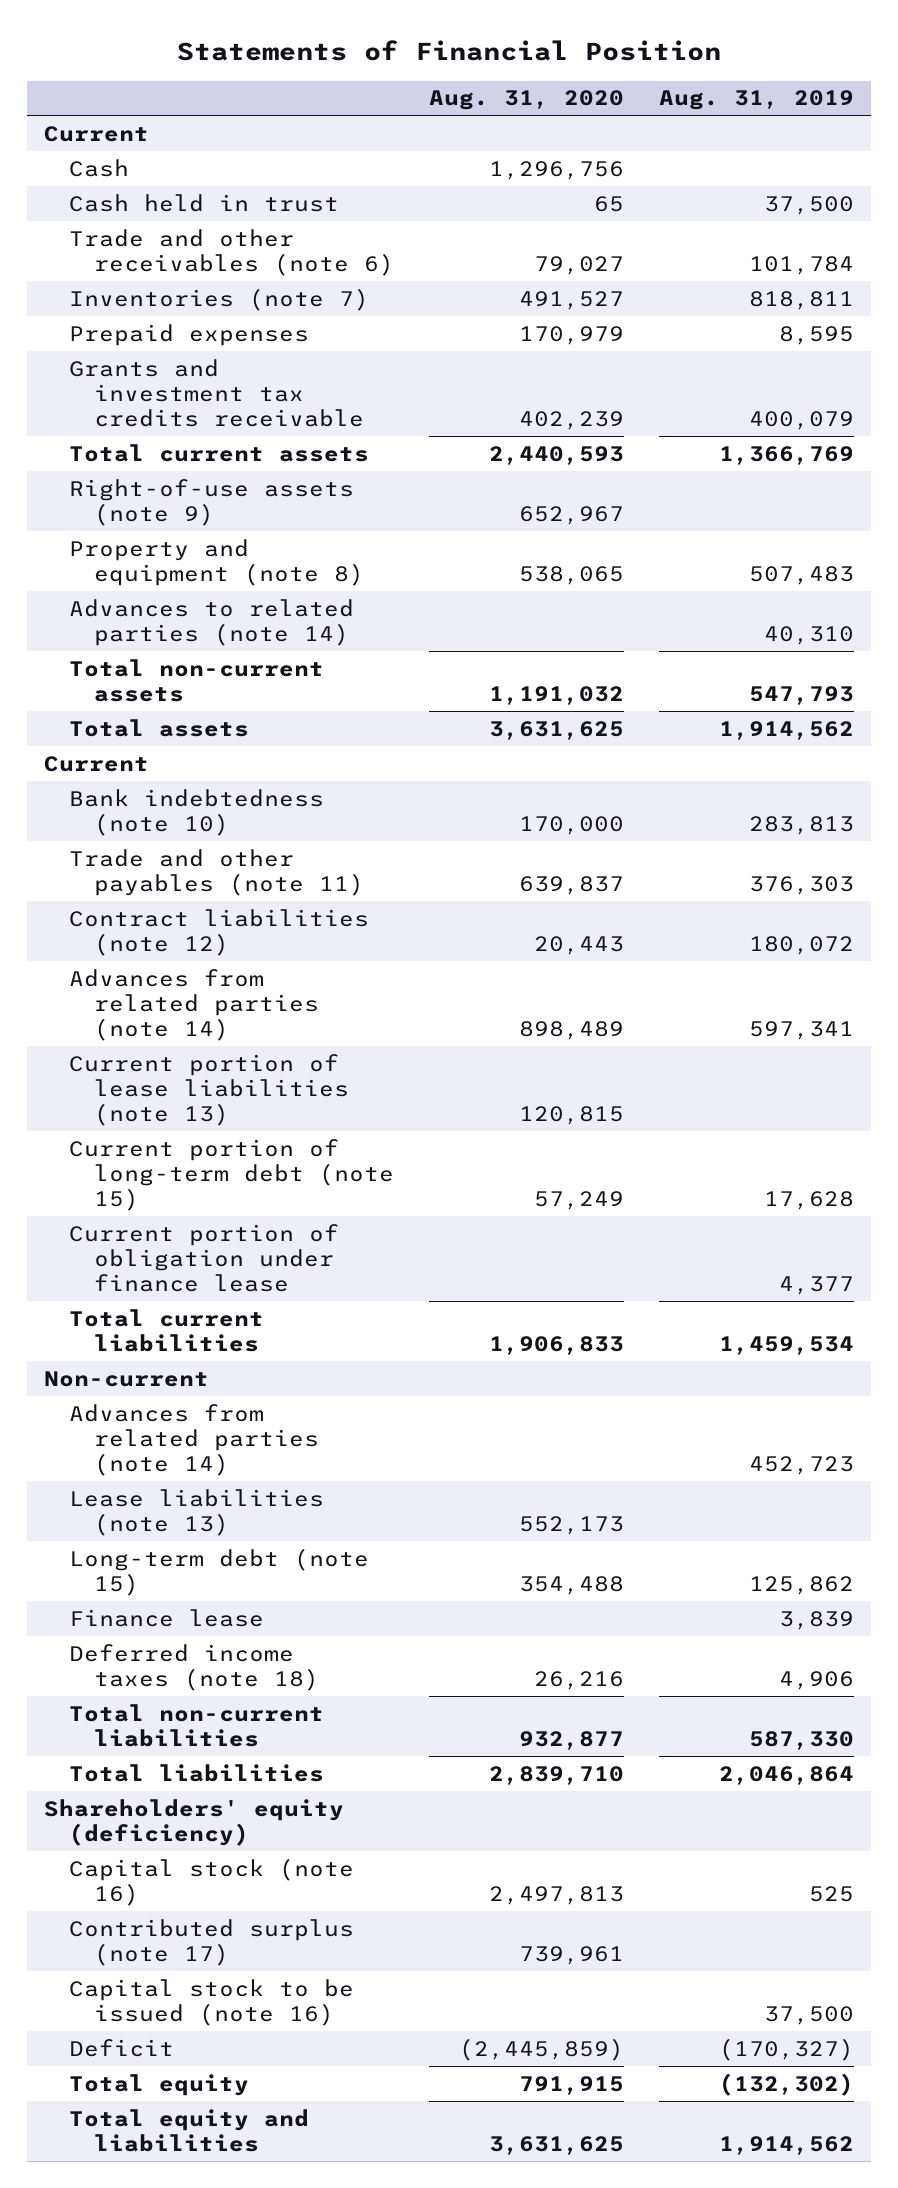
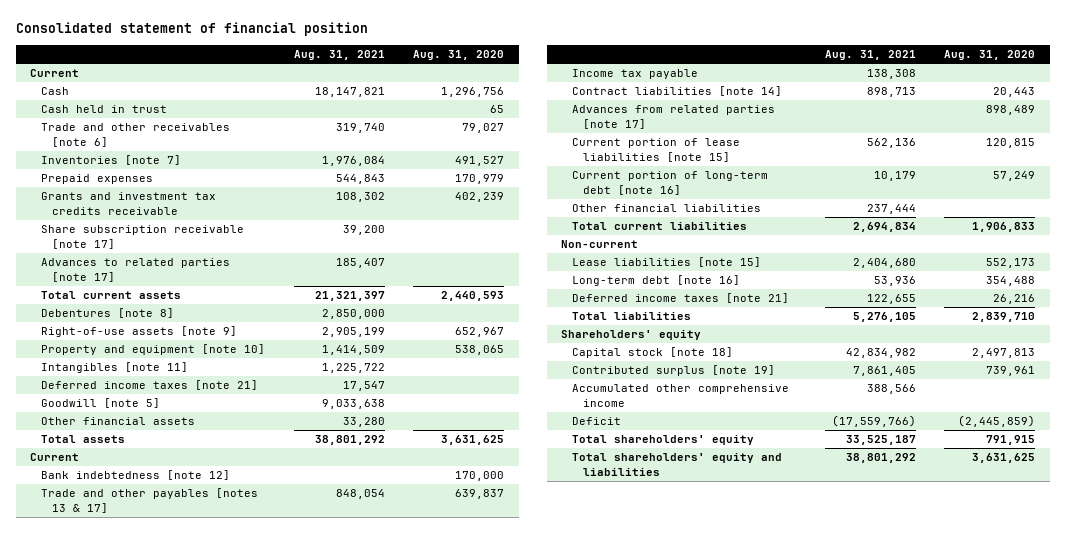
[177,39,722,61] Statements of Financial Position -> [16,22,369,37] Consolidated statement of financial position
[658,90,854,111] Aug. 31, 2019 -> none
none -> [293,50,385,61] Aug. 31, 2021
[69,228,394,276] Trade and other receivables (note 6) -> [41,123,231,147] Trade and other receivables [note 6]
[69,287,370,311] Inventories (note 7) -> [41,155,182,166] Inventories [note 7]
none -> [41,225,245,249] Share subscription receivable [note 17]
none -> [41,258,231,282] Advances to related parties [note 17]
[69,598,355,646] Advances to related parties (note 14) -> none
[69,658,325,702] Total non-current assets -> none
none -> [41,308,175,319] Debentures [note 8]
[69,478,355,526] Right-of-use assets (note 9) -> [41,326,238,338] Right-of-use assets [note 9]
[69,538,364,586] Property and equipment (note 8) -> [41,344,266,356] Property and equipment [note 10]
none -> [41,362,189,374] Intangibles [note 11]
none -> [41,380,259,391] Deferred income taxes [note 21]
none -> [41,398,161,409] Goodwill [note 5]
none -> [41,417,196,426] Other financial assets
[69,1223,340,1293] Current portion of obligation under finance lease -> none
[69,788,325,836] Bank indebtedness (note 10) -> [41,470,231,481] Bank indebtedness [note 12]
[69,848,364,896] Trade and other payables (note 11) -> [41,488,259,513] Trade and other payables [notes 13 & 17]
none -> [572,69,699,80] Income tax payable
[69,908,370,956] Contract liabilities (note 12) -> [572,86,783,97] Contract liabilities [note 14]
[69,968,319,1042] Advances from related parties (note 14) -> [572,105,776,129] Advances from related parties [note 17]
[69,1053,349,1127] Current portion of lease liabilities (note 13) -> [572,138,741,162] Current portion of lease liabilities [note 15]
[69,1138,394,1212] Current portion of long-term debt (note 15) -> [572,171,769,195] Current portion of long-term debt [note 16]
none -> [572,204,762,213] Other financial liabilities
[69,1403,319,1477] Advances from related parties (note 14) -> none
[69,1608,265,1627] Finance lease -> none
[69,1703,325,1747] Total non-current liabilities -> none
[69,1488,325,1536] Lease liabilities (note 13) -> [572,257,762,268] Lease liabilities [note 15]
[69,1547,370,1596] Long-term debt (note 15) -> [572,275,741,287] Long-term debt [note 16]
[69,1643,319,1691] Deferred income taxes (note 18) -> [572,293,790,304] Deferred income taxes [note 21]
[69,1978,355,2026] Capital stock to be issued (note 16) -> none
[44,1798,345,1846] Shareholders' equity (deficiency) -> [561,330,702,341] Shareholders' equity
[69,1857,355,1906] Capital stock (note 16) -> [572,347,734,359] Capital stock [note 18]
[69,1918,355,1966] Contributed surplus (note 17) -> [572,365,776,377] Contributed surplus [note 19]
none -> [572,384,790,407] Accumulated other comprehensive income
[69,2073,250,2096] Total equity -> [572,435,755,446] Total shareholders' equity
[69,2108,310,2152] Total equity and liabilities -> [572,453,783,476] Total shareholders' equity and liabilities

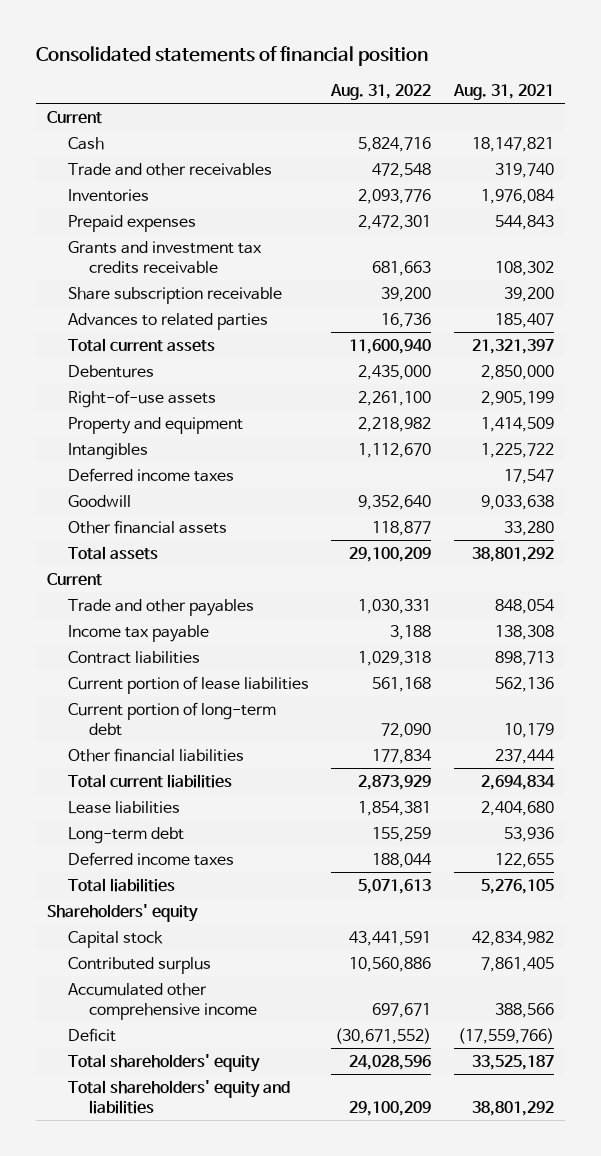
[16,22,369,37] Consolidated statement of financial position -> [35,46,428,67] Consolidated statements of financial position
[413,50,505,61] Aug. 31, 2020 -> none
none -> [330,84,432,101] Aug. 31, 2022
[41,105,168,114] Cash held in trust -> none
[41,123,231,147] Trade and other receivables [note 6] -> [67,162,272,176] Trade and other receivables
[41,155,182,166] Inventories [note 7] -> [67,188,149,202] Inventories
[41,225,245,249] Share subscription receivable [note 17] -> [67,286,282,304] Share subscription receivable
[41,258,231,282] Advances to related parties [note 17] -> [67,312,268,330] Advances to related parties
[41,308,175,319] Debentures [note 8] -> [67,364,154,378] Debentures
[41,326,238,338] Right-of-use assets [note 9] -> [67,389,216,408] Right-of-use assets
[41,344,266,356] Property and equipment [note 10] -> [67,416,243,434] Property and equipment
[41,362,189,374] Intangibles [note 11] -> [67,442,148,460] Intangibles
[41,380,259,391] Deferred income taxes [note 21] -> [67,467,234,482] Deferred income taxes
[41,398,161,409] Goodwill [note 5] -> [67,494,131,507] Goodwill
[41,470,231,481] Bank indebtedness [note 12] -> none
[41,488,259,513] Trade and other payables [notes 13 & 17] -> [67,598,254,616] Trade and other payables
[572,105,776,129] Advances from related parties [note 17] -> none
[572,86,783,97] Contract liabilities [note 14] -> [67,650,200,664] Contract liabilities
[572,138,741,162] Current portion of lease liabilities [note 15] -> [67,675,309,694] Current portion of lease liabilities
[572,171,769,195] Current portion of long-term debt [note 16] -> [67,701,276,736] Current portion of long-term debt
[561,240,639,249] Non-current -> none
[572,257,762,268] Lease liabilities [note 15] -> [67,800,180,814] Lease liabilities
[572,275,741,287] Long-term debt [note 16] -> [67,826,184,844] Long-term debt
[572,293,790,304] Deferred income taxes [note 21] -> [67,851,234,866] Deferred income taxes
[572,347,734,359] Capital stock [note 18] -> [67,930,163,948] Capital stock
[572,365,776,377] Contributed surplus [note 19] -> [67,956,211,974] Contributed surplus

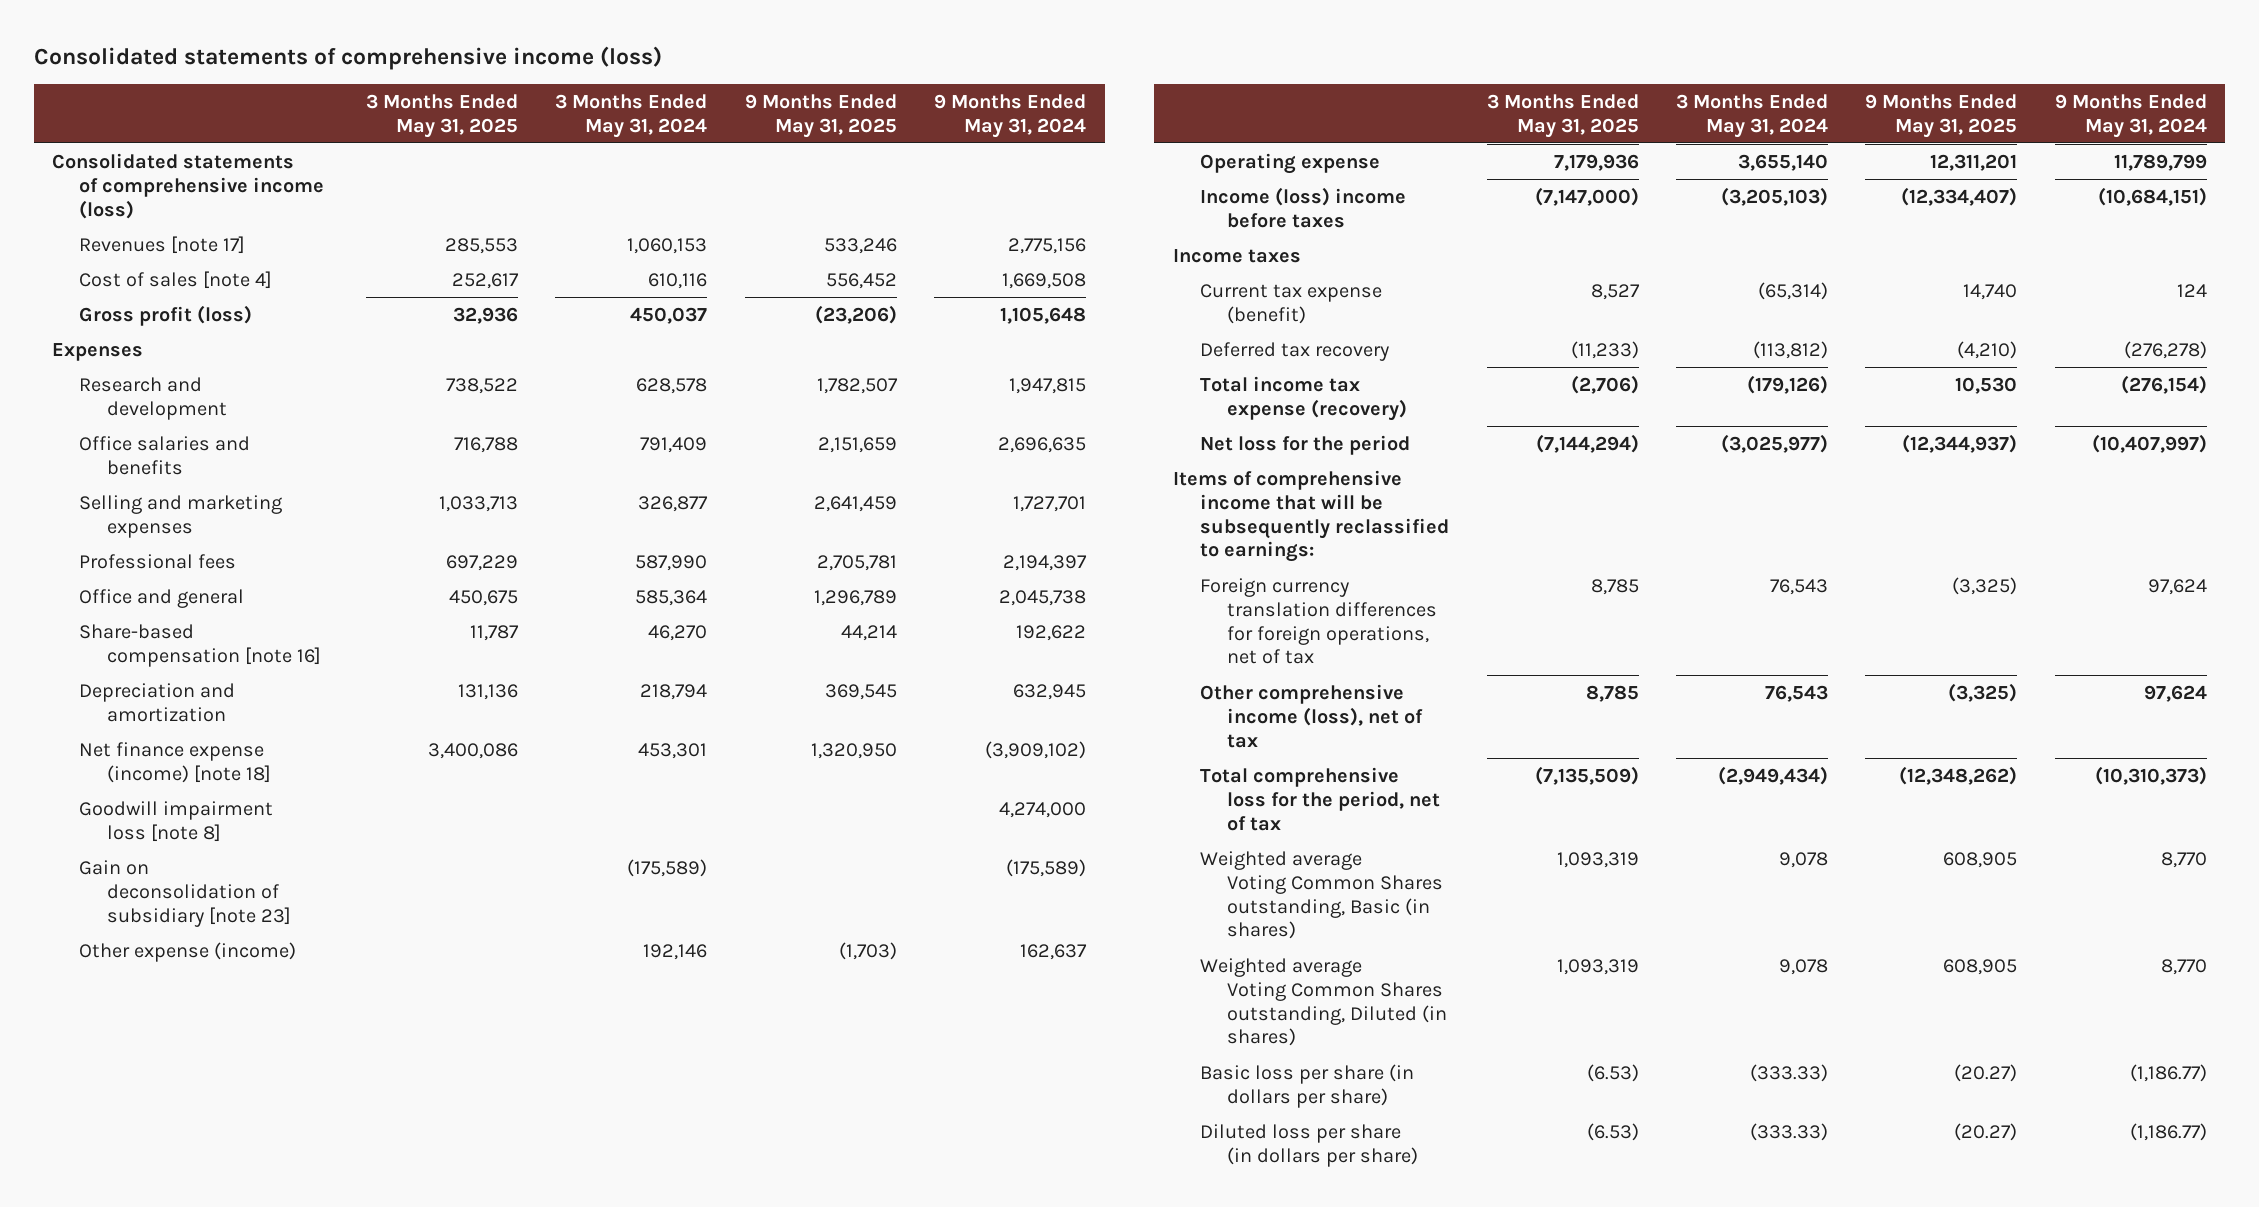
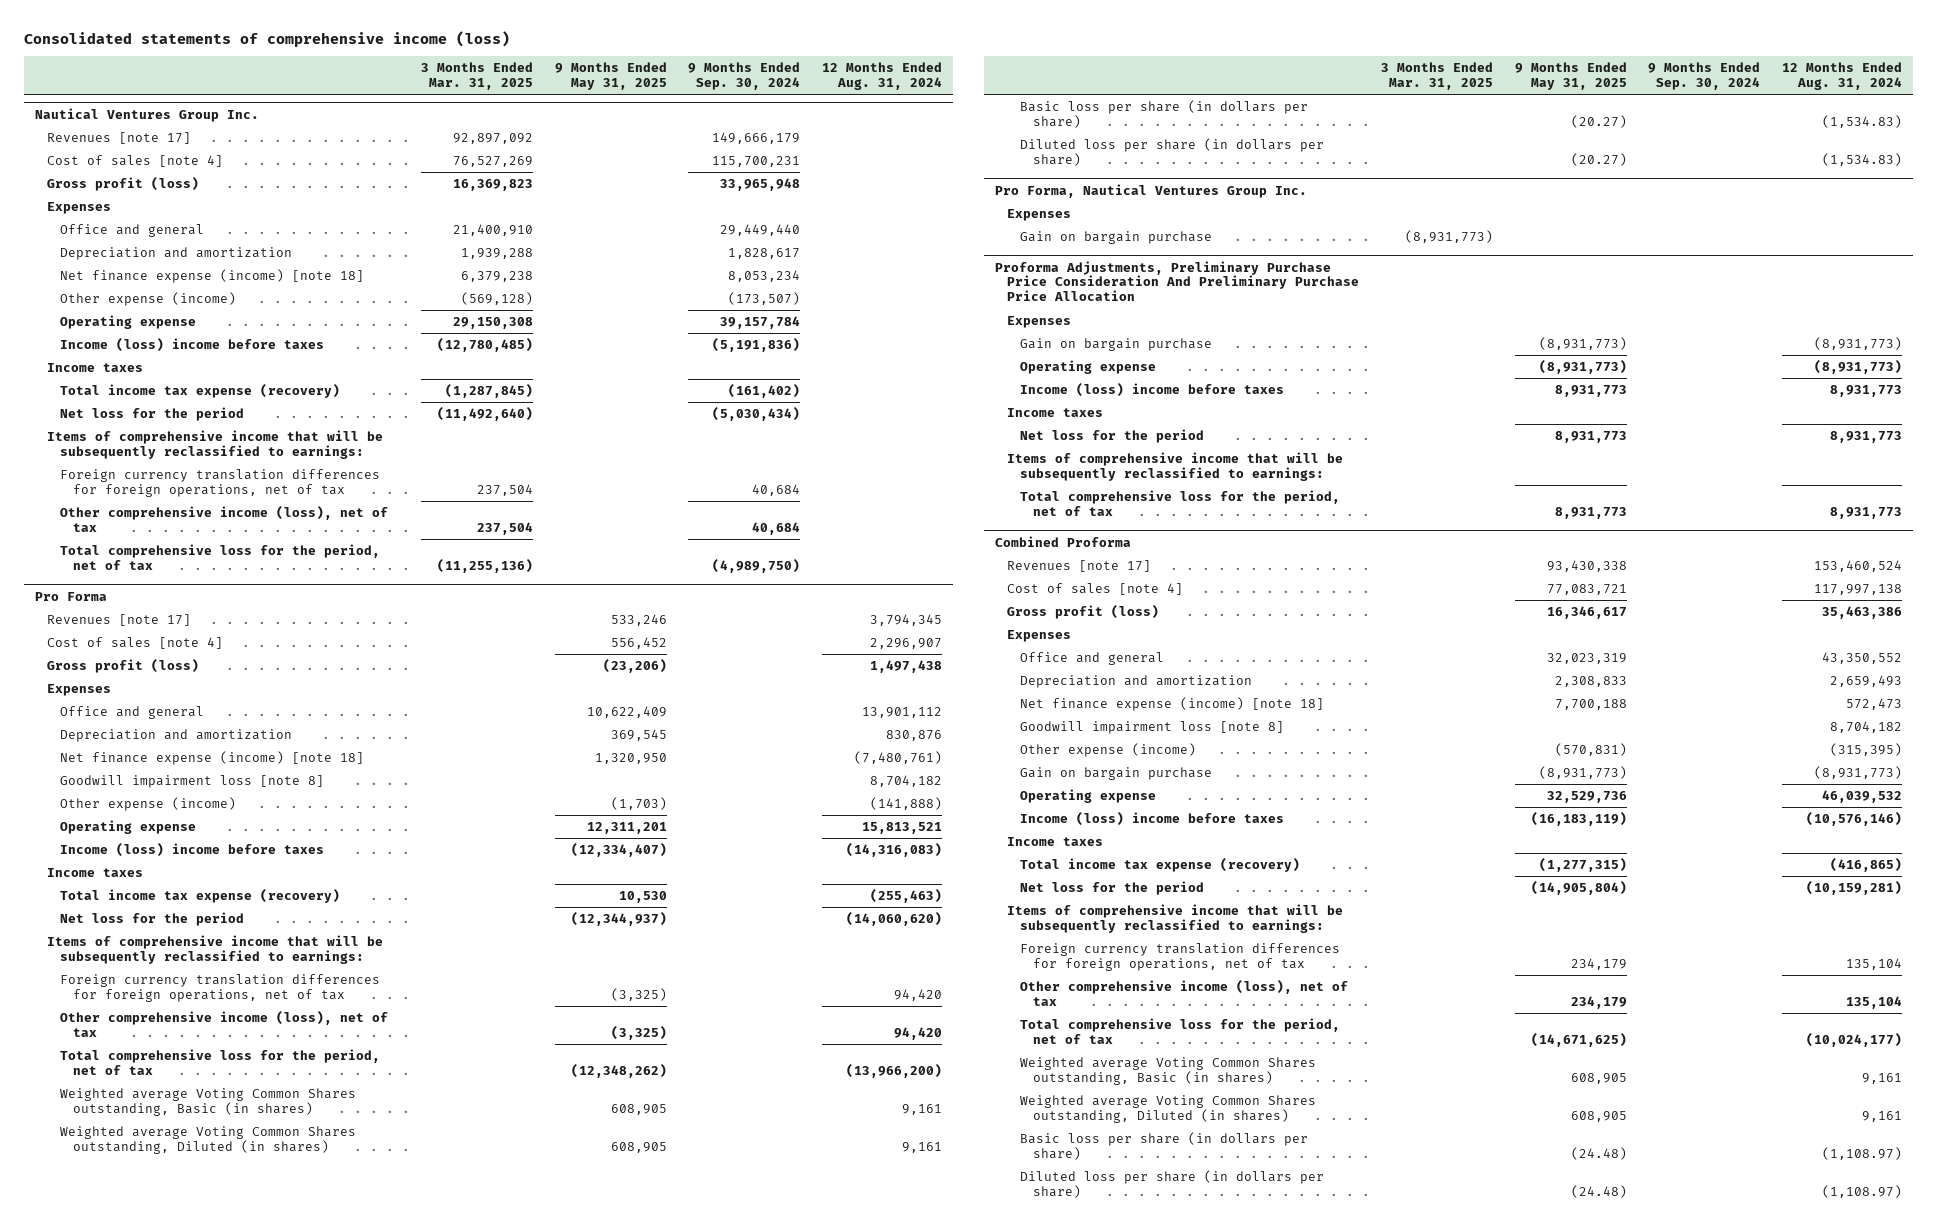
[365,93,518,138] 3 Months Ended May 31, 2025 -> none
[555,93,708,138] 3 Months Ended May 31, 2024 -> none
[934,93,1087,138] 9 Months Ended May 31, 2024 -> none
none -> [421,62,534,91] 3 Months Ended Mar. 31, 2025
none -> [688,62,801,91] 9 Months Ended Sep. 30, 2024
none -> [821,62,942,91] 12 Months Ended Aug. 31, 2024
[52,152,325,219] Consolidated statements of comprehensive income (loss) -> none
none -> [34,107,259,122] Nautical Ventures Group Inc.
none -> [47,132,192,145] Revenues [note 17]
none -> [47,155,224,168] Cost of sales [note 4]
none -> [47,177,200,192] Gross profit (loss)
none -> [47,202,112,215] Expenses
none -> [60,224,205,238] Office and general
none -> [60,247,293,261] Depreciation and amortization
none -> [60,269,365,284] Net finance expense (income) [note 18]
none -> [60,292,237,307] Other expense (income)
none -> [60,315,197,330] Operating expense
none -> [60,338,325,353] Income (loss) income before taxes
none -> [47,363,144,373] Income taxes
none -> [60,384,341,399] Total income tax expense (recovery)
none -> [60,407,245,422] Net loss for the period
none -> [47,430,384,459] Items of comprehensive income that will be subsequently reclassified to earnings:
none -> [60,469,381,497] Foreign currency translation differences for foreign operations, net of tax
none -> [60,506,389,532] Other comprehensive income (loss), net of tax
none -> [60,544,381,570] Total comprehensive loss for the period, net of tax
none -> [34,591,107,601] Pro Forma
[79,376,227,420] Research and development -> none
[79,435,251,475] Office salaries and benefits -> none
[79,494,283,538] Selling and marketing expenses -> none
[79,553,237,569] Professional fees -> none
[79,623,321,667] Share-based compensation [note 16] -> none
[813,589,897,606] 1,296,789 -> [586,706,667,719] 10,622,409
[79,859,291,927] Gain on deconsolidation of subsidiary [note 23] -> none
[1200,283,1383,324] Current tax expense (benefit) -> none
[1200,341,1390,361] Deferred tax recovery -> none
none -> [994,183,1307,198] Pro Forma, Nautical Ventures Group Inc.
none -> [1007,209,1072,222] Expenses
none -> [1020,231,1213,245] Gain on bargain purchase
none -> [994,260,1360,302] Proforma Adjustments, Preliminary Purchase Price Consideration And Preliminary Purchase Price Allocation
none -> [1007,316,1072,329] Expenses
none -> [1020,338,1213,352] Gain on bargain purchase
none -> [1020,360,1157,375] Operating expense
none -> [1020,383,1285,398] Income (loss) income before taxes
none -> [1007,408,1104,418] Income taxes
none -> [1020,429,1205,444] Net loss for the period
none -> [1007,452,1344,481] Items of comprehensive income that will be subsequently reclassified to earnings:
none -> [1020,490,1341,516] Total comprehensive loss for the period, net of tax
none -> [994,535,1131,547] Combined Proforma
none -> [1007,560,1152,573] Revenues [note 17]
none -> [1007,583,1184,596] Cost of sales [note 4]
none -> [1007,605,1160,620] Gross profit (loss)
none -> [1007,630,1072,643] Expenses
none -> [1020,652,1165,666] Office and general
none -> [1020,675,1253,689] Depreciation and amortization
none -> [1020,697,1325,712] Net finance expense (income) [note 18]
none -> [1020,721,1285,735] Goodwill impairment loss [note 8]
none -> [1020,743,1197,758] Other expense (income)
none -> [1020,767,1213,781] Gain on bargain purchase
none -> [1020,789,1157,804] Operating expense
none -> [1020,812,1285,827] Income (loss) income before taxes
none -> [1007,837,1104,847] Income taxes
none -> [1020,858,1301,873] Total income tax expense (recovery)
none -> [1020,881,1205,896] Net loss for the period
none -> [1007,904,1344,933] Items of comprehensive income that will be subsequently reclassified to earnings:
none -> [1020,943,1341,971] Foreign currency translation differences for foreign operations, net of tax
none -> [1020,980,1349,1006] Other comprehensive income (loss), net of tax
none -> [1020,1018,1341,1044] Total comprehensive loss for the period, net of tax
none -> [1020,1057,1317,1085] Weighted average Voting Common Shares outstanding, Basic (in shares)
none -> [1020,1095,1317,1123] Weighted average Voting Common Shares outstanding, Diluted (in shares)
none -> [1020,1132,1309,1160] Basic loss per share (in dollars per share)
none -> [1020,1170,1325,1198] Diluted loss per share (in dollars per share)

